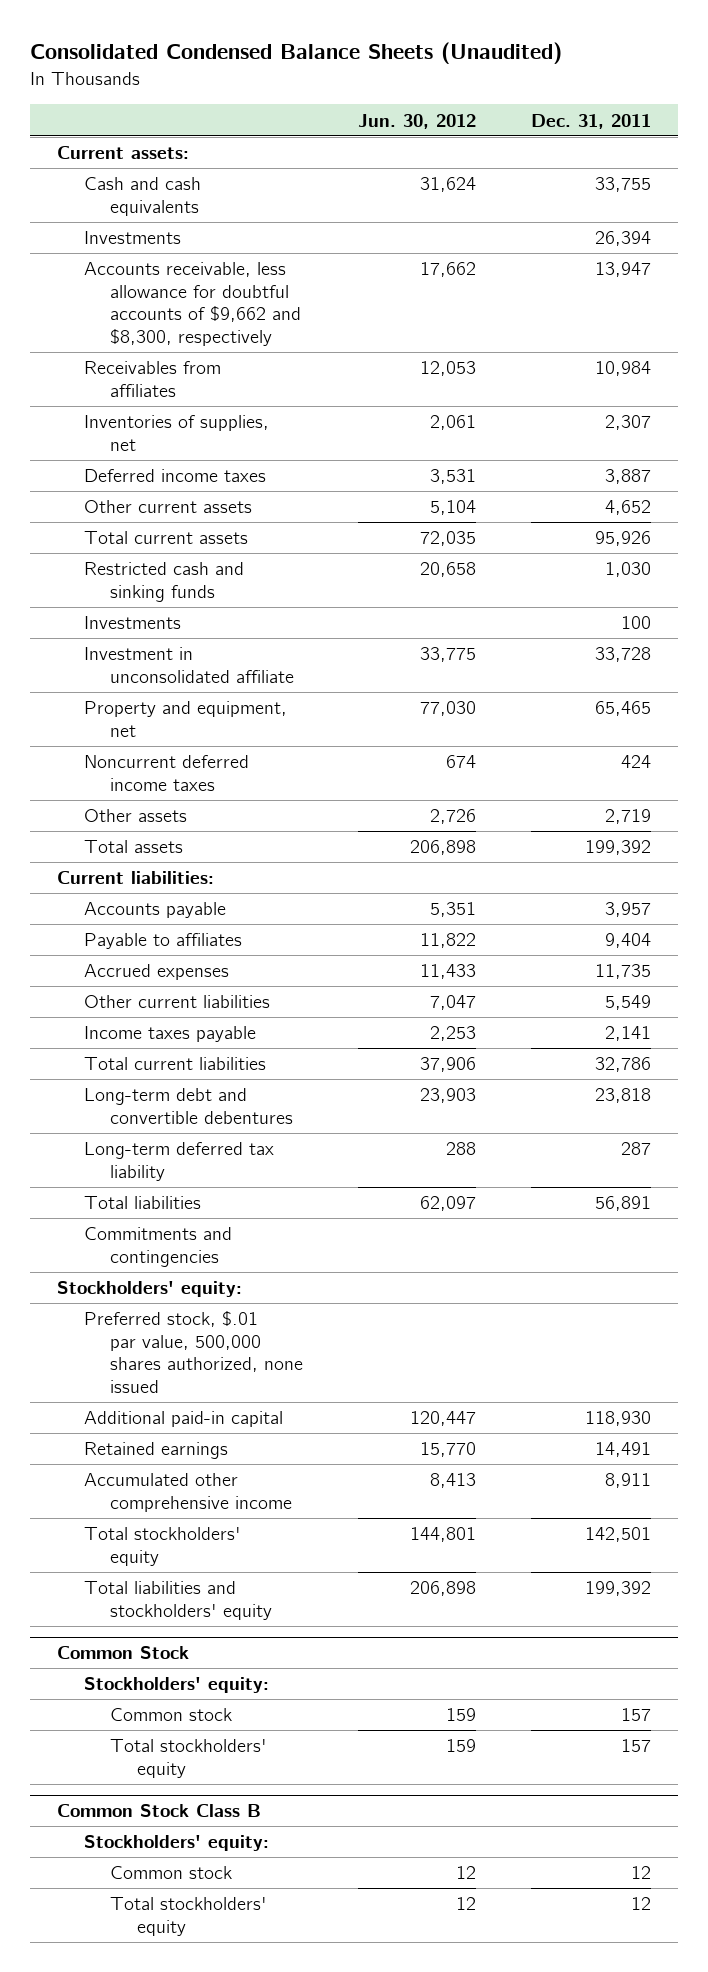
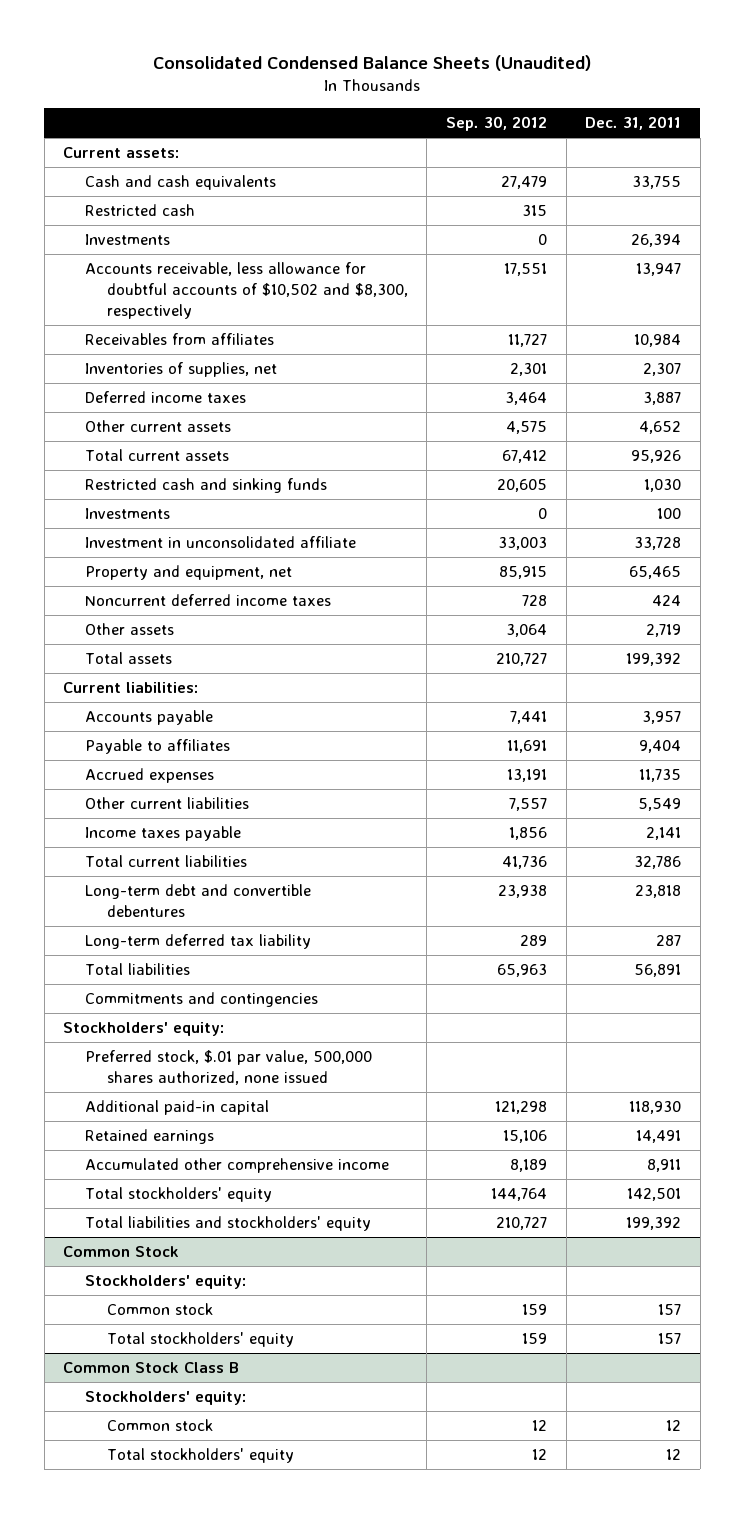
[358,113,477,129] Jun. 30, 2012 -> none
none -> [445,115,547,131] Sep. 30, 2012
none -> [84,204,195,217] Restricted cash
[83,262,302,346] Accounts receivable, less allowance for doubtful accounts of $9,662 and $8,300, respectively -> [84,262,408,319] Accounts receivable, less allowance for doubtful accounts of $10,502 and $8,300, respectively

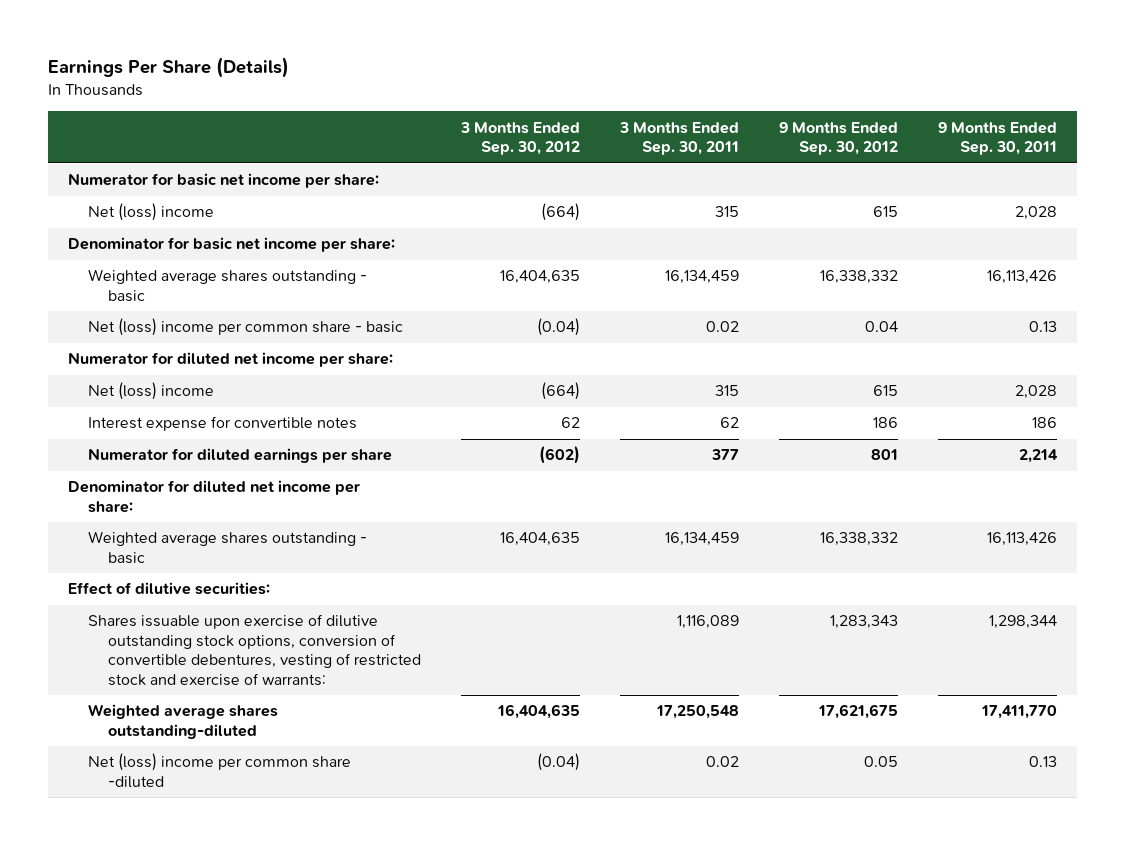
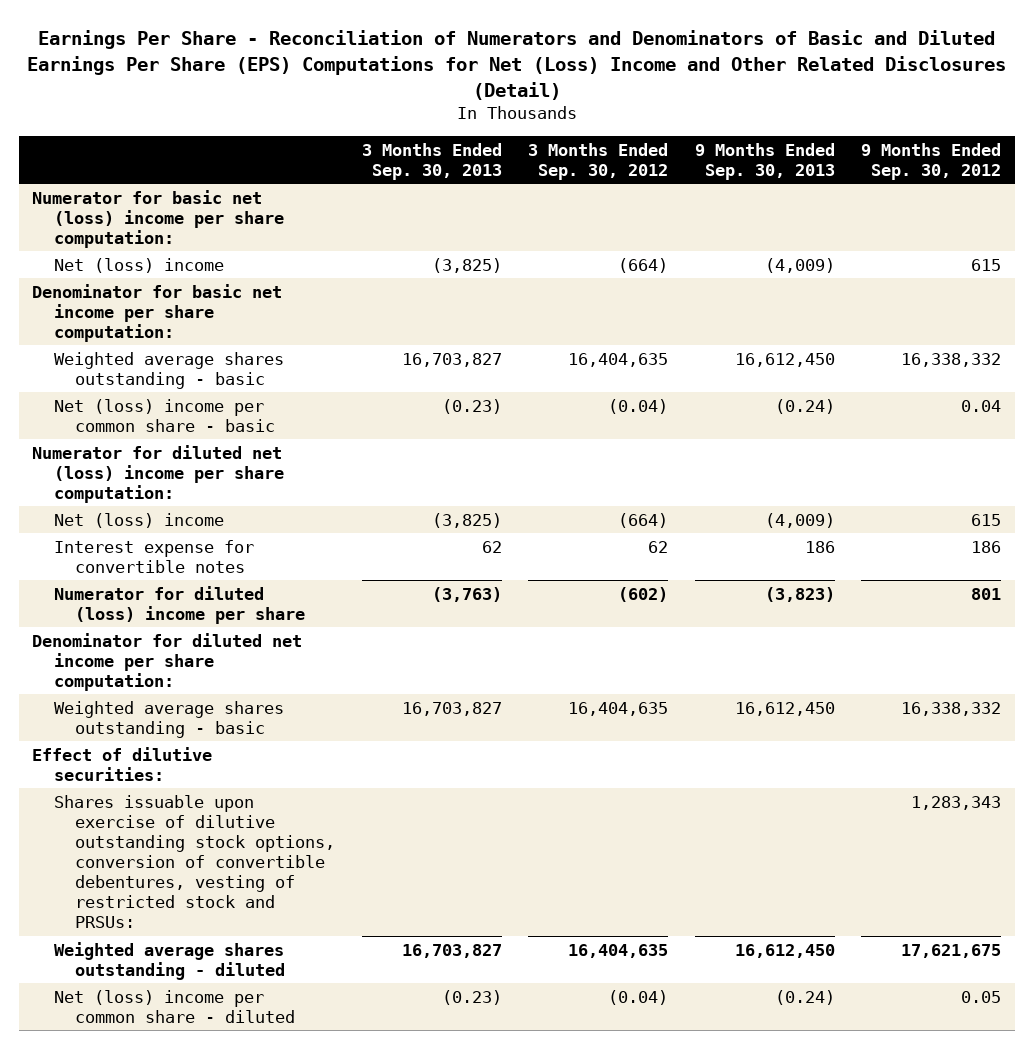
[48,57,290,79] Earnings Per Share (Details) -> [26,29,1006,100] Earnings Per Share - Reconciliation of Numerators and Denominators of Basic and Diluted Earnings Per Share (EPS) Computations for Net (Loss) Income and Other Related Disclosures (Detail)
[619,121,740,156] 3 Months Ended Sep. 30, 2011 -> none
[938,121,1058,156] 9 Months Ended Sep. 30, 2011 -> none
none -> [361,142,502,180] 3 Months Ended Sep. 30, 2013
none -> [694,142,835,180] 9 Months Ended Sep. 30, 2013
[68,173,380,189] Numerator for basic net income per share: -> [32,189,284,248] Numerator for basic net (loss) income per share computation:
[68,237,396,253] Denominator for basic net income per share: -> [32,283,283,342] Denominator for basic net income per share computation:
[68,352,394,368] Numerator for diluted net income per share: -> [32,444,284,503] Numerator for diluted net (loss) income per share computation:
[88,448,393,464] Numerator for diluted earnings per share -> [53,585,305,624] Numerator for diluted (loss) income per share
[68,480,361,513] Denominator for diluted net income per share: -> [32,632,303,691] Denominator for diluted net income per share computation:
[88,614,422,686] Shares issuable upon exercise of dilutive outstanding stock options, conversion of convertible debentures, vesting of restricted stock and exercise of warrants: -> [53,794,335,928] Shares issuable upon exercise of dilutive outstanding stock options, conversion of convertible debentures, vesting of restricted stock and PRSUs:
[88,704,279,739] Weighted average shares outstanding-diluted -> [53,941,285,980] Weighted average shares outstanding - diluted
[88,753,352,788] Net (loss) income per common share -diluted -> [53,989,295,1023] Net (loss) income per common share - diluted

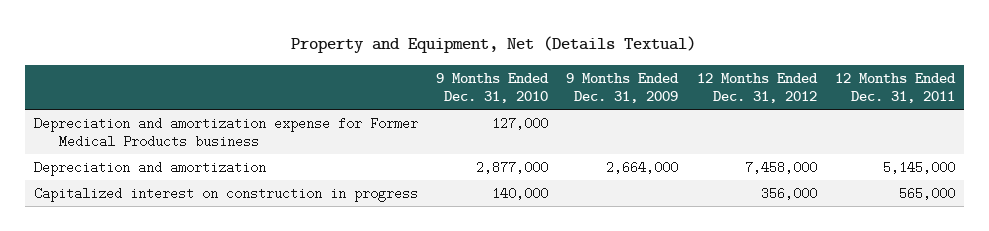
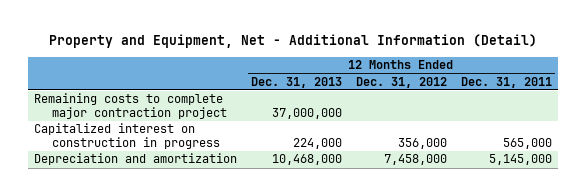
[291,36,697,54] Property and Equipment, Net (Details Textual) -> [49,34,538,49] Property and Equipment, Net - Additional Information (Detail)
[436,72,550,104] 9 Months Ended Dec. 31, 2010 -> none
[566,72,680,104] 9 Months Ended Dec. 31, 2009 -> none
none -> [251,76,343,88] Dec. 31, 2013
[34,116,419,148] Depreciation and amortization expense for Former Medical Products business -> none
none -> [34,93,227,120] Remaining costs to complete major contraction project
[34,160,267,176] Depreciation and amortization -> [34,153,238,166] Depreciation and amortization

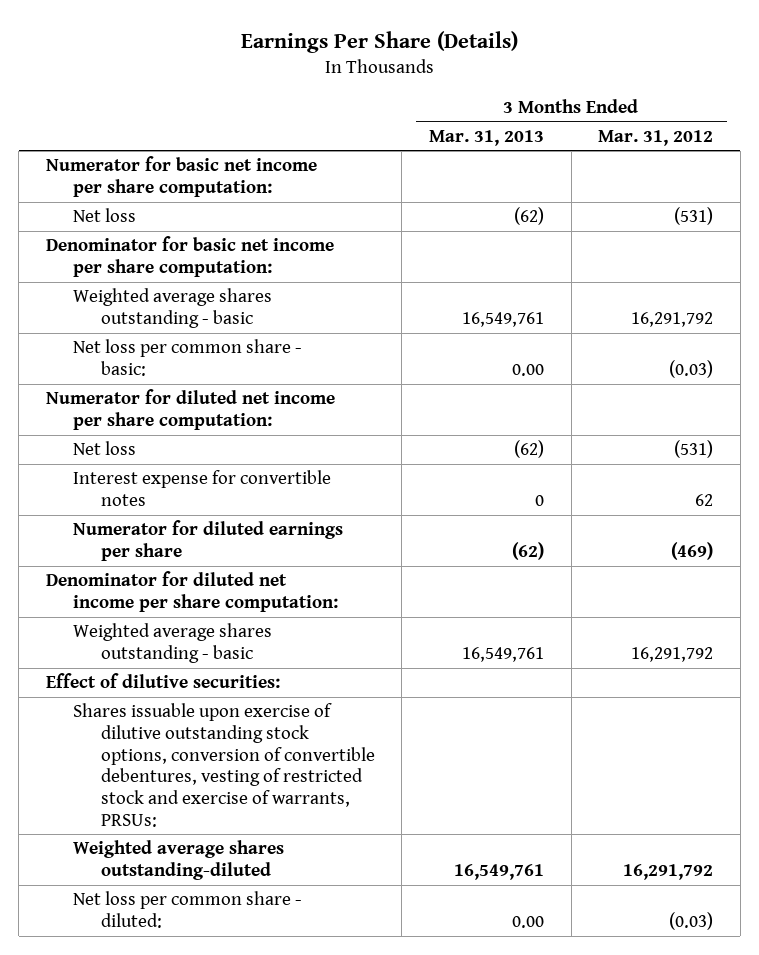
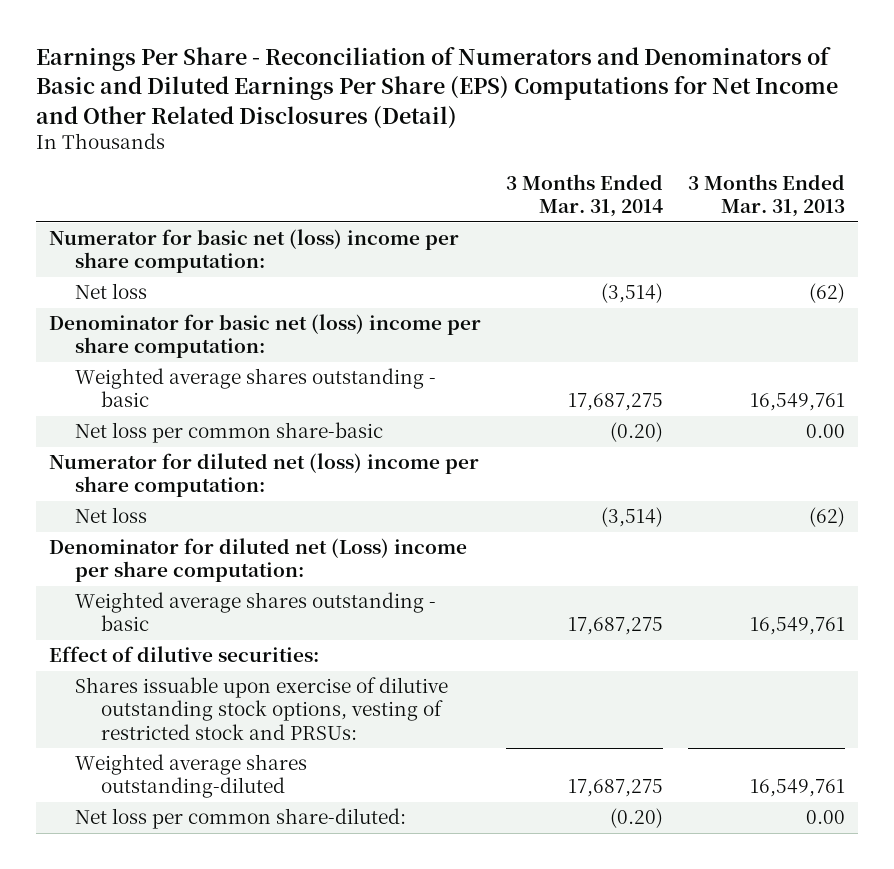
[240,31,518,54] Earnings Per Share (Details) -> [36,47,839,129] Earnings Per Share - Reconciliation of Numerators and Denominators of Basic and Diluted Earnings Per Share (EPS) Computations for Net Income and Other Related Disclosures (Detail)
[598,129,714,146] Mar. 31, 2012 -> none
none -> [506,173,664,218] 3 Months Ended Mar. 31, 2014
[45,156,317,198] Numerator for basic net income per share computation: -> [48,229,459,274] Numerator for basic net (loss) income per share computation:
[45,236,334,278] Denominator for basic net income per share computation: -> [48,314,481,359] Denominator for basic net (loss) income per share computation:
[73,339,303,377] Net loss per common share - basic: -> [74,422,383,444] Net loss per common share-basic
[45,389,335,431] Numerator for diluted net income per share computation: -> [48,453,479,498] Numerator for diluted net (loss) income per share computation:
[73,470,332,507] Interest expense for convertible notes -> none
[73,520,344,562] Numerator for diluted earnings per share -> none
[45,571,339,613] Denominator for diluted net income per share computation: -> [48,538,467,583] Denominator for diluted net (Loss) income per share computation:
[73,703,375,827] Shares issuable upon exercise of dilutive outstanding stock options, conversion of convertible debentures, vesting of restricted stock and exercise of warrants, PRSUs: -> [74,677,448,740] Shares issuable upon exercise of dilutive outstanding stock options, vesting of restricted stock and PRSUs:
[73,891,303,929] Net loss per common share - diluted: -> [74,808,406,830] Net loss per common share-diluted:

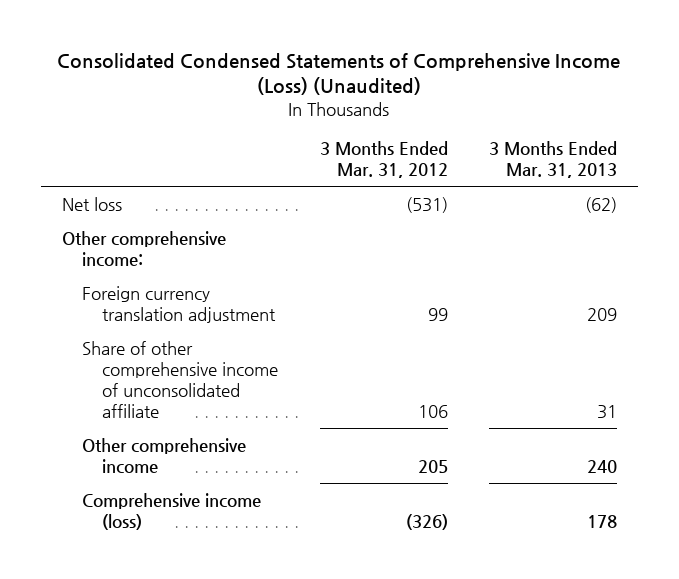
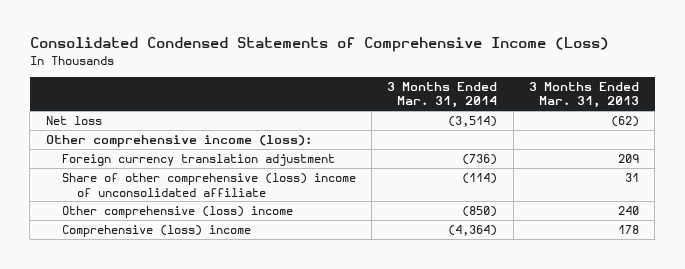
[57,52,621,96] Consolidated Condensed Statements of Comprehensive Income (Loss) (Unaudited) -> [29,37,609,53] Consolidated Condensed Statements of Comprehensive Income (Loss)
[319,141,448,179] 3 Months Ended Mar. 31, 2012 -> none
none -> [387,81,498,109] 3 Months Ended Mar. 31, 2014
[61,230,226,267] Other comprehensive income: -> [45,134,312,147] Other comprehensive income (loss):
[81,340,279,418] Share of other comprehensive income of unconsolidated affiliate -> [61,172,356,197] Share of other comprehensive (loss) income of unconsolidated affiliate
[81,437,246,474] Other comprehensive income -> [61,205,293,218] Other comprehensive (loss) income
[81,492,261,530] Comprehensive income (loss) -> [61,224,251,237] Comprehensive (loss) income

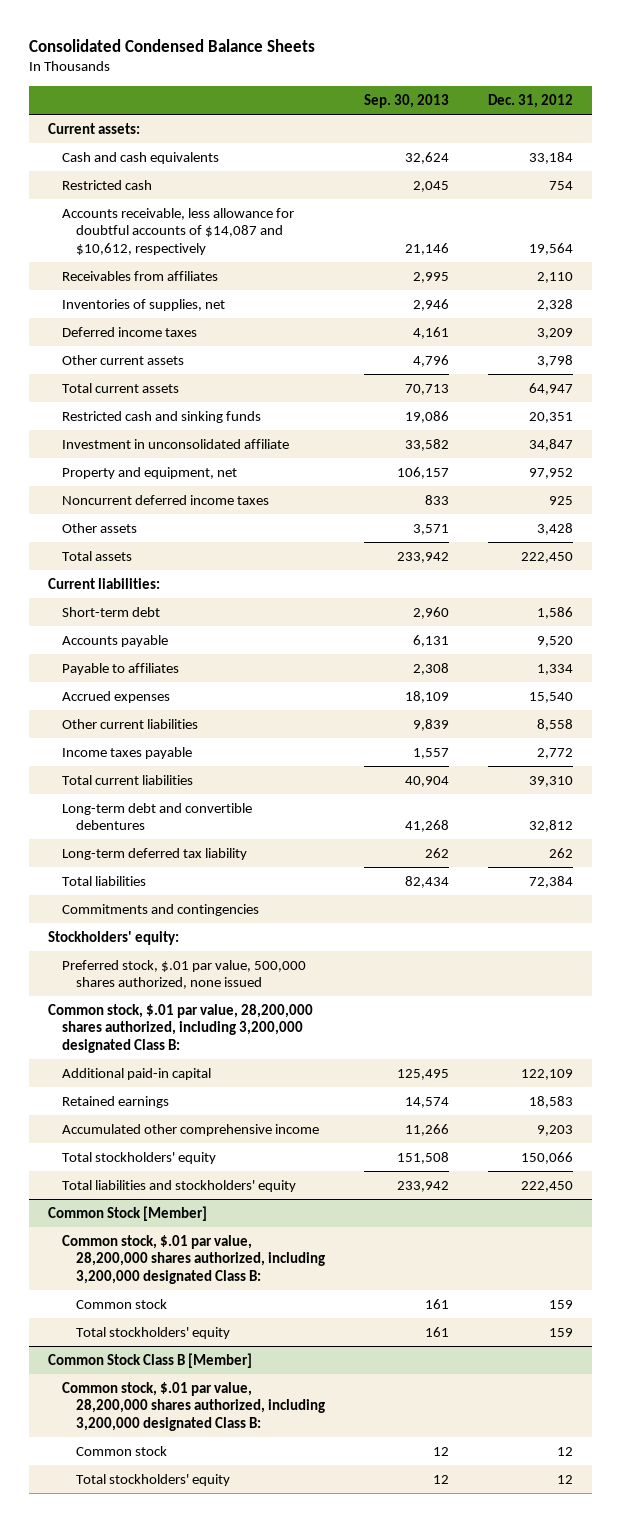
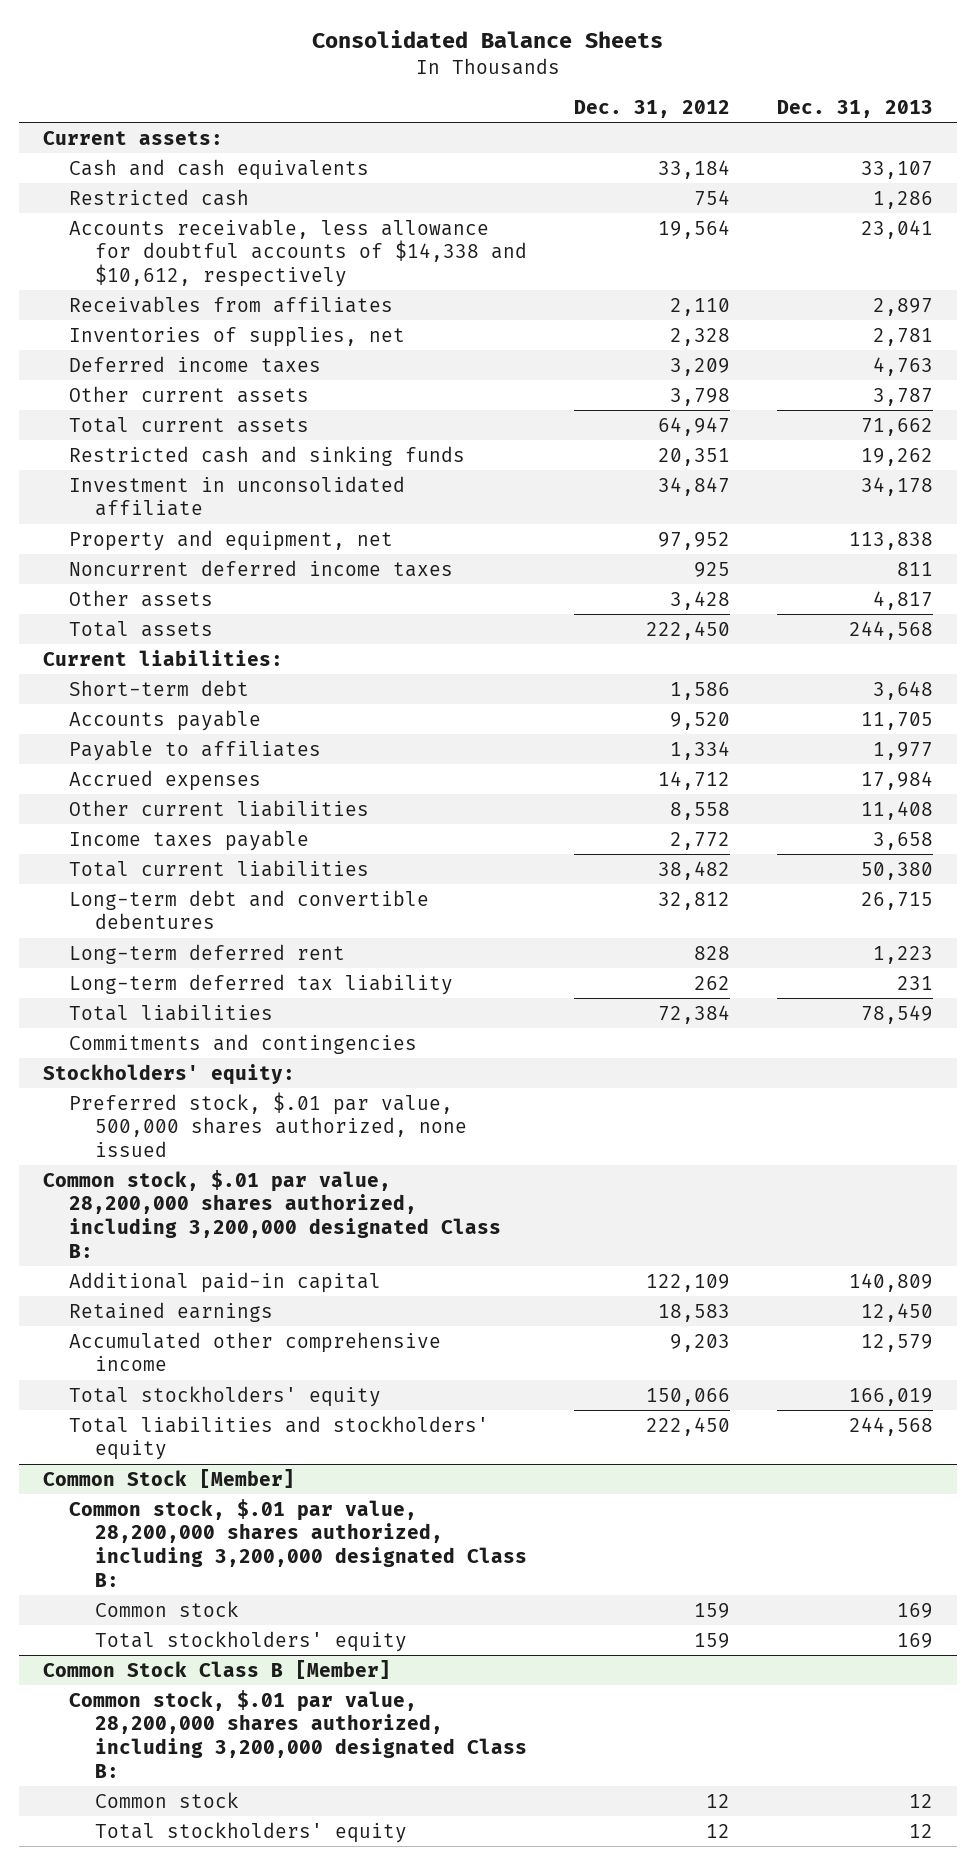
[28,38,315,52] Consolidated Condensed Balance Sheets -> [312,30,664,49] Consolidated Balance Sheets
[363,93,449,108] Sep. 30, 2013 -> none
none -> [777,100,934,119] Dec. 31, 2013
[61,207,294,255] Accounts receivable, less allowance for doubtful accounts of $14,087 and $10,612, respectively -> [68,218,527,287] Accounts receivable, less allowance for doubtful accounts of $14,338 and $10,612, respectively
[528,691,573,703] 15,540 -> [658,770,731,790] 14,712
[528,775,573,787] 39,310 -> [658,860,731,880] 38,482
none -> [68,943,345,964] Long-term deferred rent

